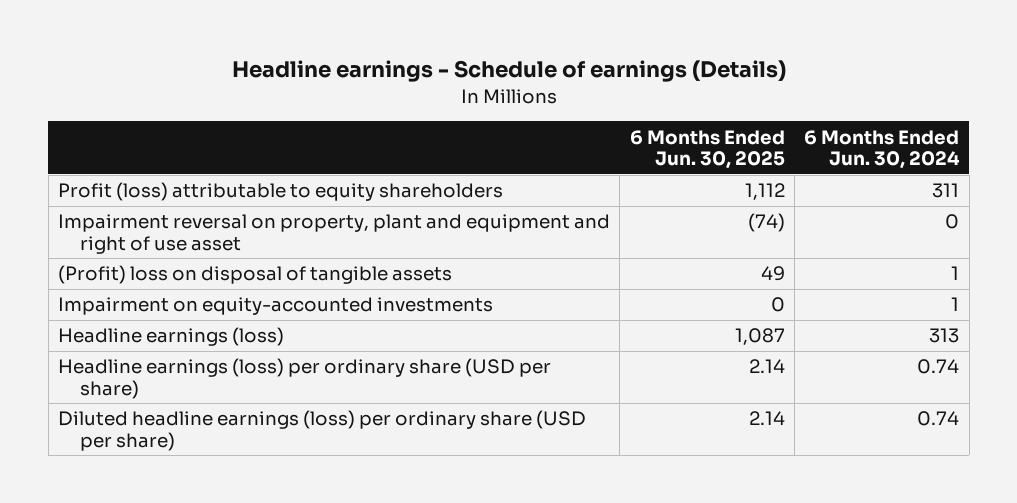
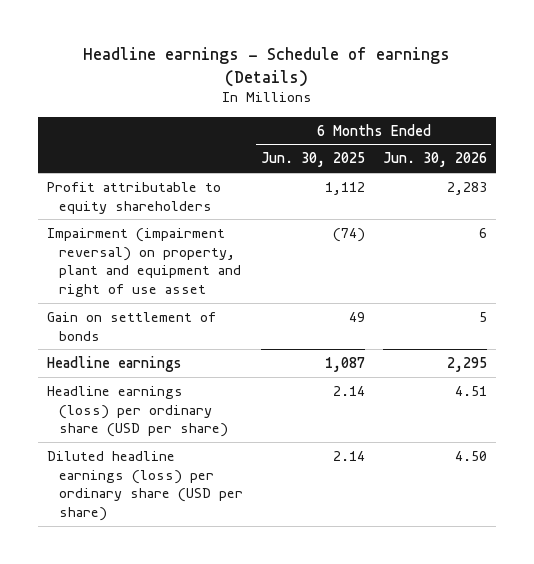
[804,129,961,170] 6 Months Ended Jun. 30, 2024 -> none
none -> [382,152,487,168] Jun. 30, 2026
[58,297,494,316] Impairment on equity-accounted investments -> none
[58,182,504,202] Profit (loss) attributable to equity shareholders -> [46,181,221,214] Profit attributable to equity shareholders
[58,214,611,254] Impairment reversal on property, plant and equipment and right of use asset -> [46,227,242,298] Impairment (impairment reversal) on property, plant and equipment and right of use asset
[58,265,453,285] (Profit) loss on disposal of tangible assets -> [46,311,216,341] Gain on settlement of bonds
[58,327,285,347] Headline earnings (loss) -> [46,355,182,372] Headline earnings

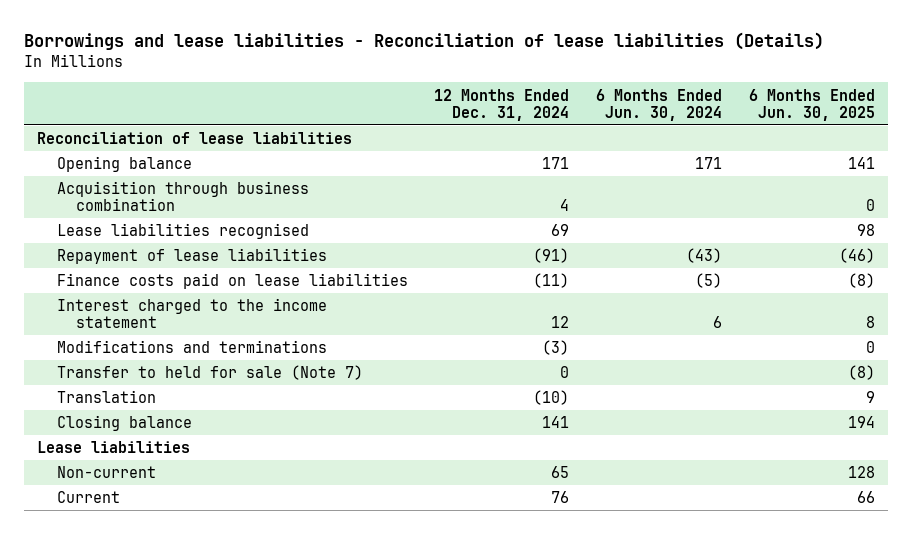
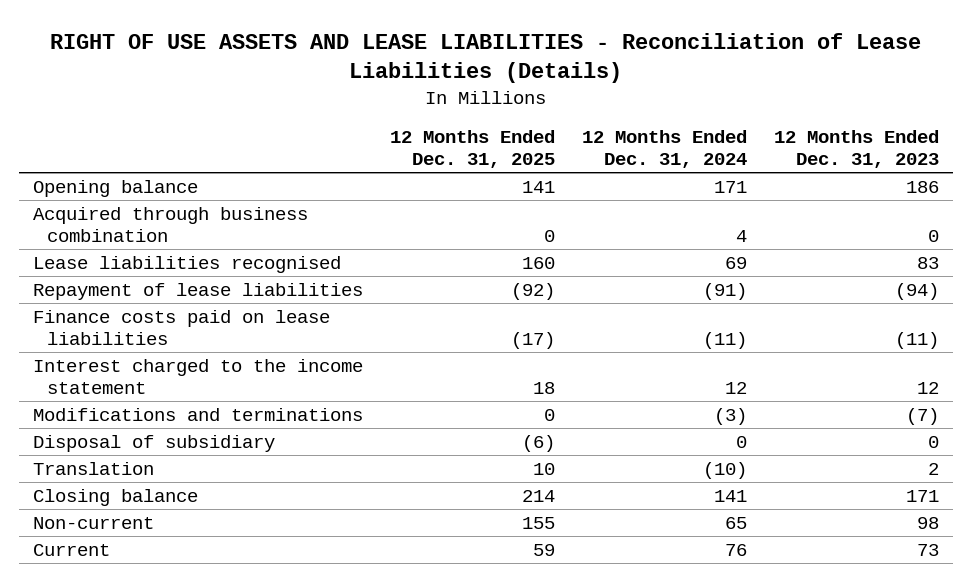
[23,32,824,51] Borrowings and lease liabilities - Reconciliation of lease liabilities (Details) -> [50,32,922,84] RIGHT OF USE ASSETS AND LEASE LIABILITIES - Reconciliation of Lease Liabilities (Details)
[595,88,722,121] 6 Months Ended Jun. 30, 2024 -> none
[748,88,875,121] 6 Months Ended Jun. 30, 2025 -> none
none -> [389,129,555,168] 12 Months Ended Dec. 31, 2025
none -> [774,129,940,168] 12 Months Ended Dec. 31, 2023
[37,132,353,145] Reconciliation of lease liabilities -> none
[56,181,309,212] Acquisition through business combination -> [32,206,308,242] Acquired through business combination
[56,365,363,381] Transfer to held for sale (Note 7) -> none
none -> [32,434,275,452] Disposal of subsidiary
[37,441,191,454] Lease liabilities -> none

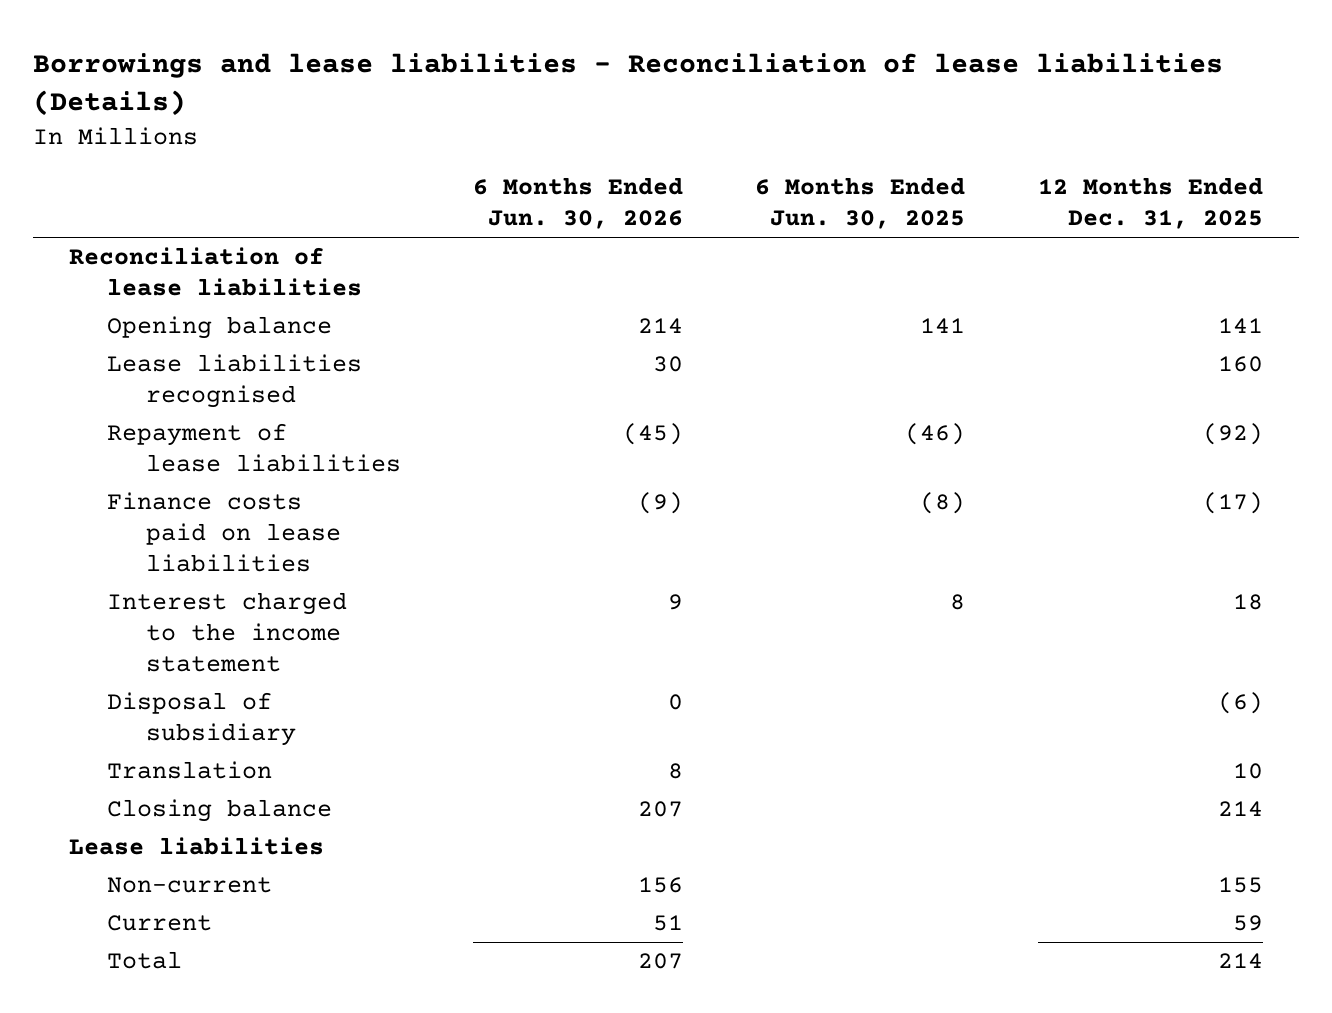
[50,32,922,84] RIGHT OF USE ASSETS AND LEASE LIABILITIES - Reconciliation of Lease Liabilities (Details) -> [33,52,1224,117] Borrowings and lease liabilities - Reconciliation of lease liabilities (Details)
[582,129,748,168] 12 Months Ended Dec. 31, 2024 -> none
[774,129,940,168] 12 Months Ended Dec. 31, 2023 -> none
none -> [473,177,684,230] 6 Months Ended Jun. 30, 2026
none -> [755,177,966,230] 6 Months Ended Jun. 30, 2025
none -> [69,247,363,297] Reconciliation of lease liabilities
[32,206,308,242] Acquired through business combination -> none
[32,407,363,421] Modifications and terminations -> none
none -> [69,837,325,856] Lease liabilities
none -> [107,951,183,970] Total

